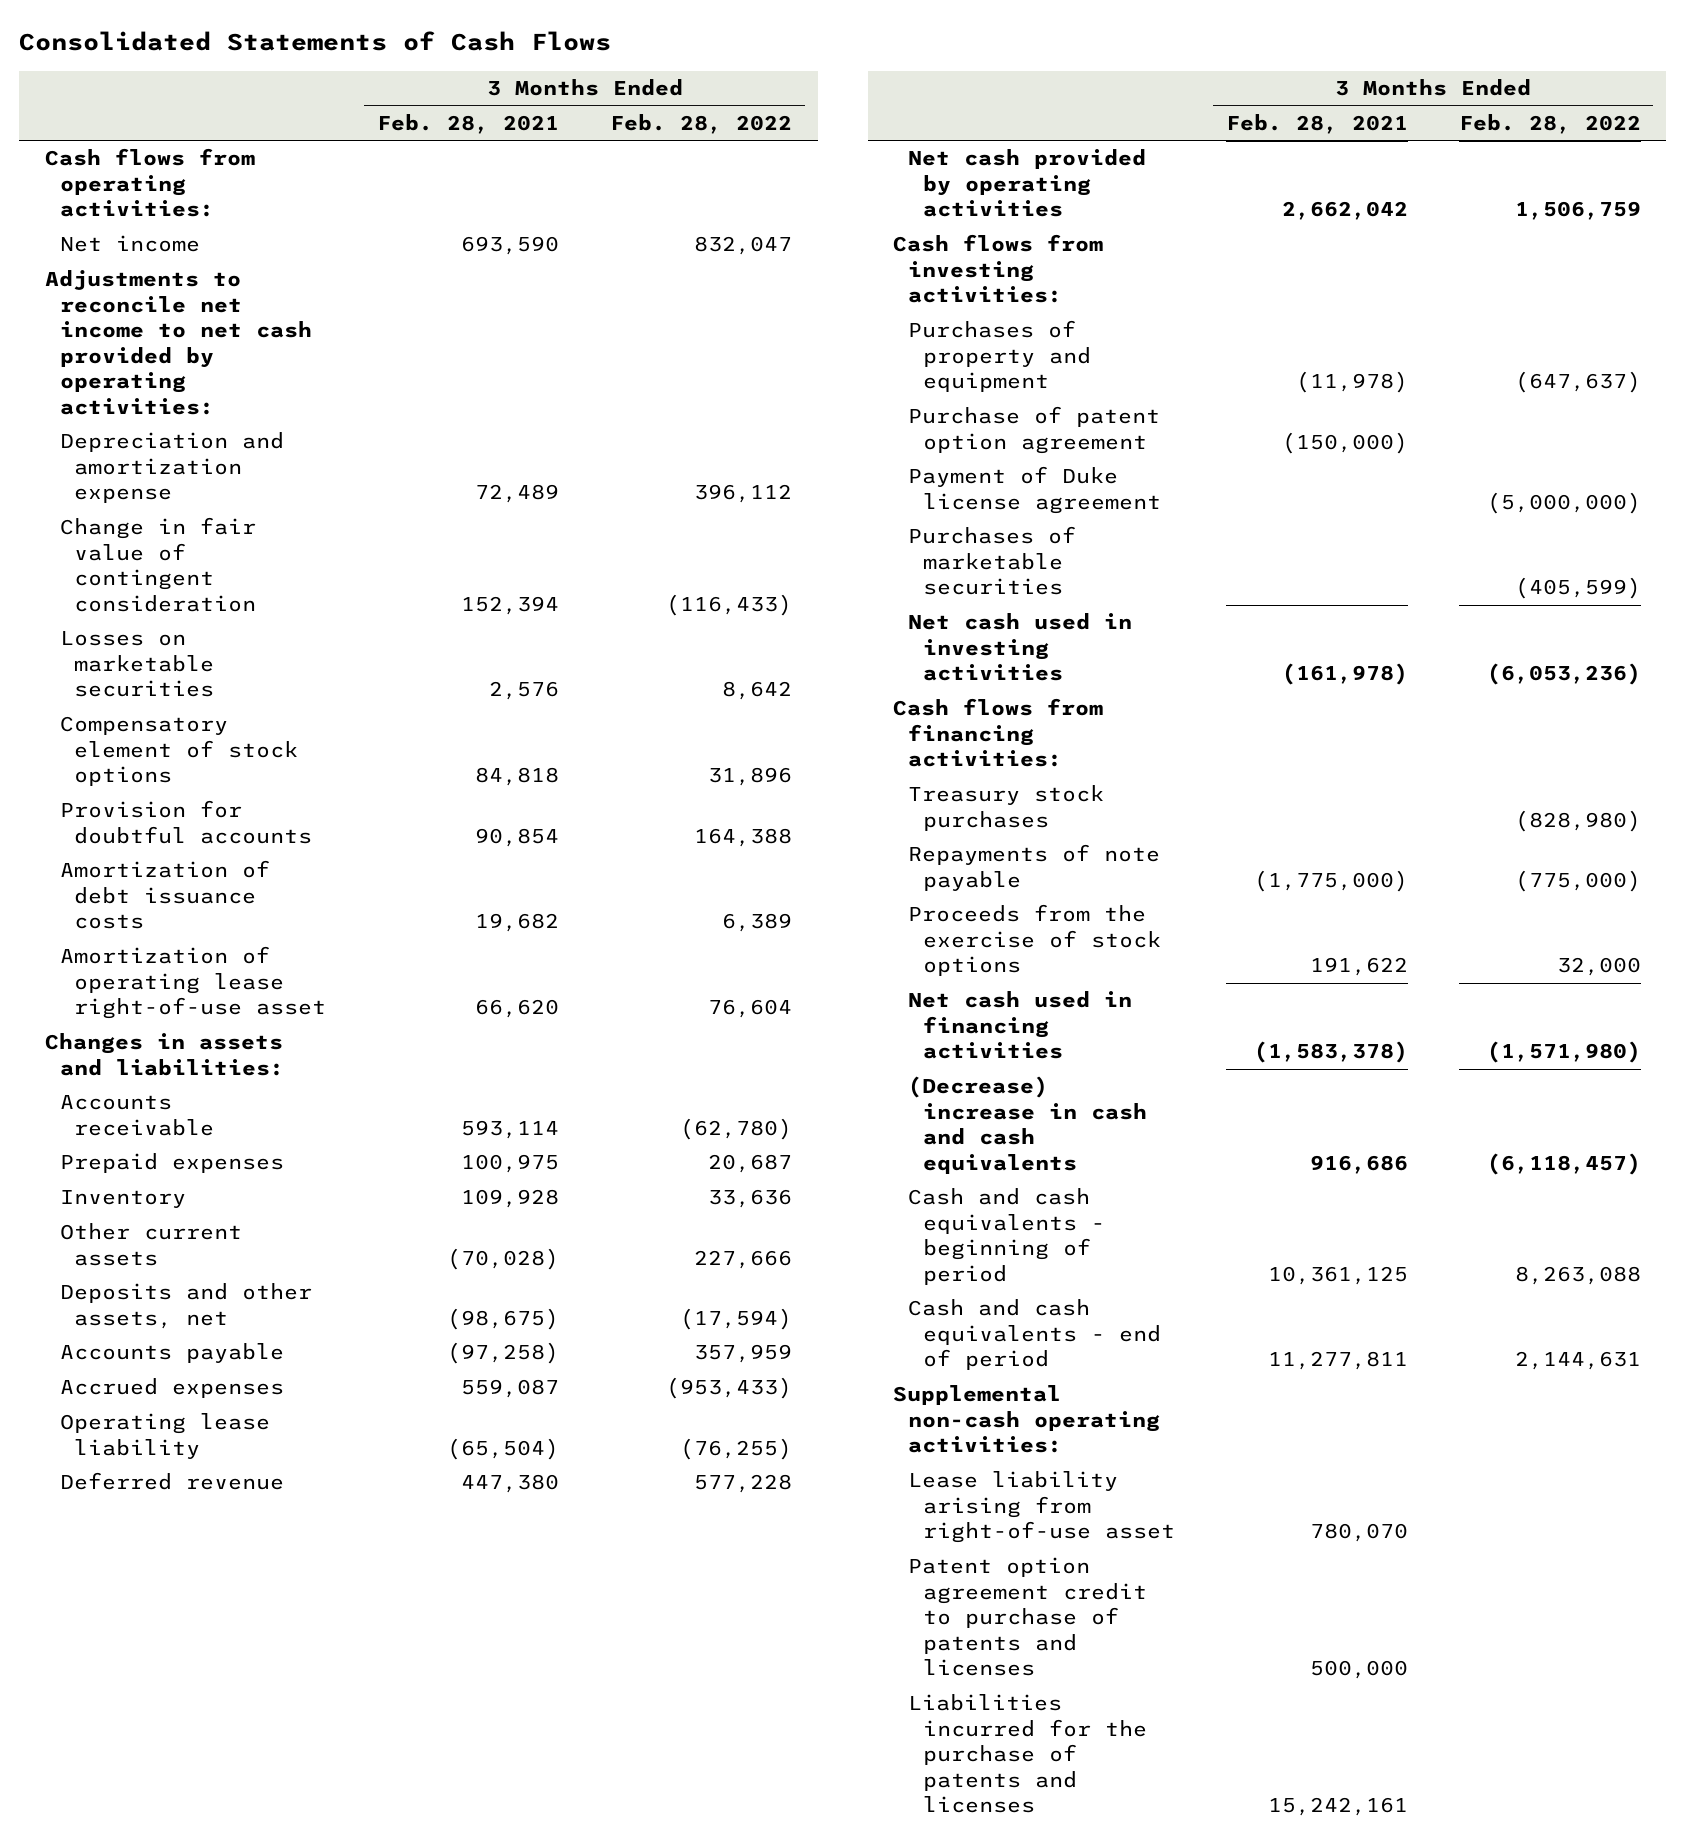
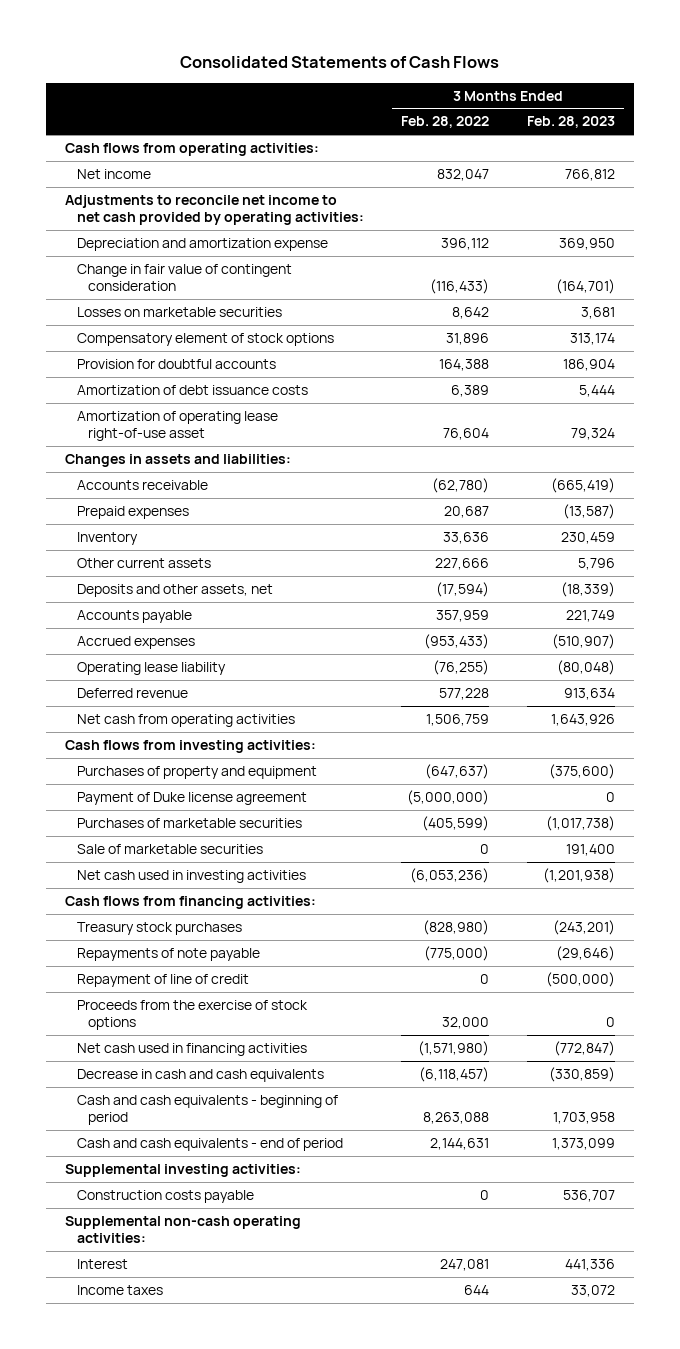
[377,113,560,134] Feb. 28, 2021 -> none
none -> [526,116,615,129] Feb. 28, 2023
[908,149,1147,218] Net cash provided by operating activities -> [76,714,295,728] Net cash from operating activities
[908,406,1161,454] Purchase of patent option agreement -> none
none -> [76,844,263,855] Sale of marketable securities
none -> [76,974,249,988] Repayment of line of credit
[908,1076,1147,1174] (Decrease) increase in cash and cash equivalents -> [76,1069,324,1083] Decrease in cash and cash equivalents
none -> [65,1164,302,1178] Supplemental investing activities:
none -> [76,1190,254,1204] Construction costs payable
[908,1471,1175,1544] Lease liability arising from right-of-use asset -> none
[908,1557,1147,1677] Patent option agreement credit to purchase of patents and licenses -> none
[908,1694,1147,1814] Liabilities incurred for the purchase of patents and licenses -> none
none -> [76,1259,128,1270] Interest
none -> [76,1285,163,1296] Income taxes

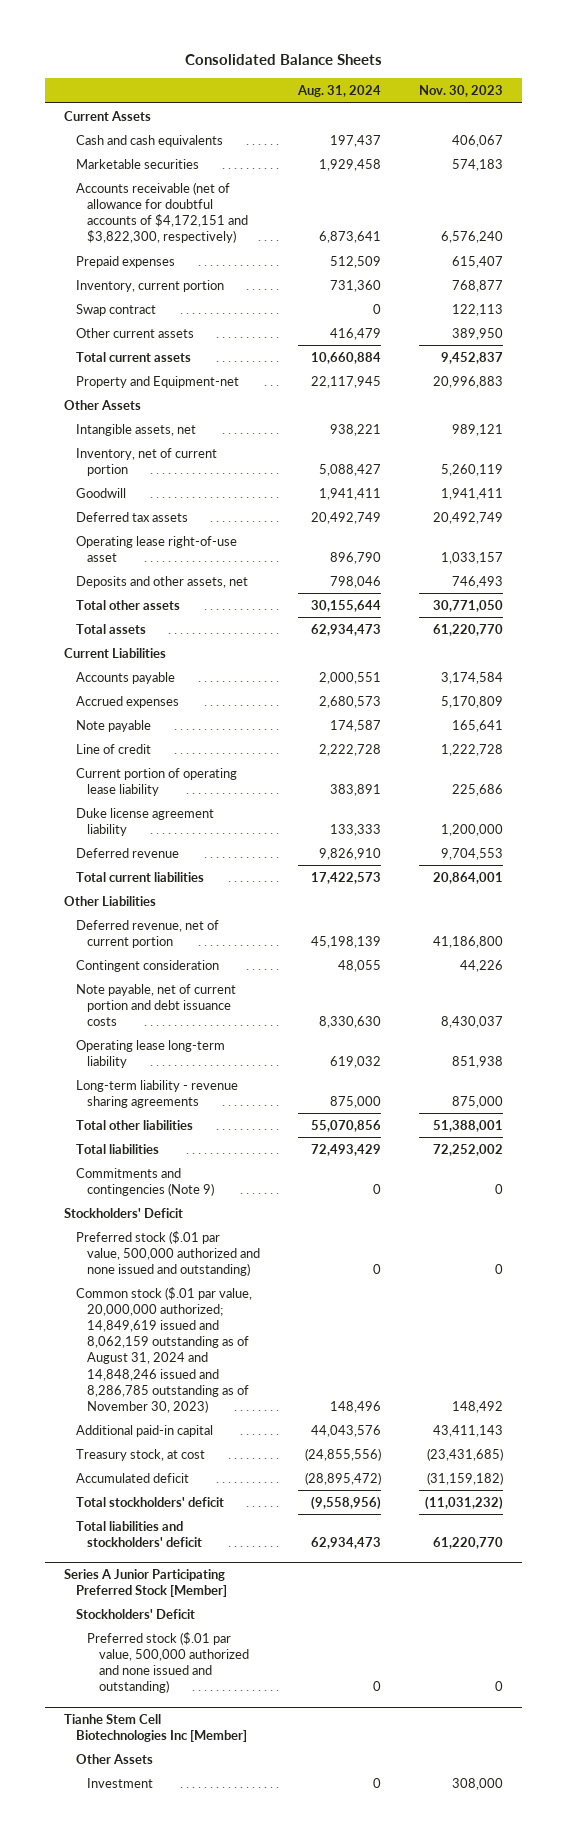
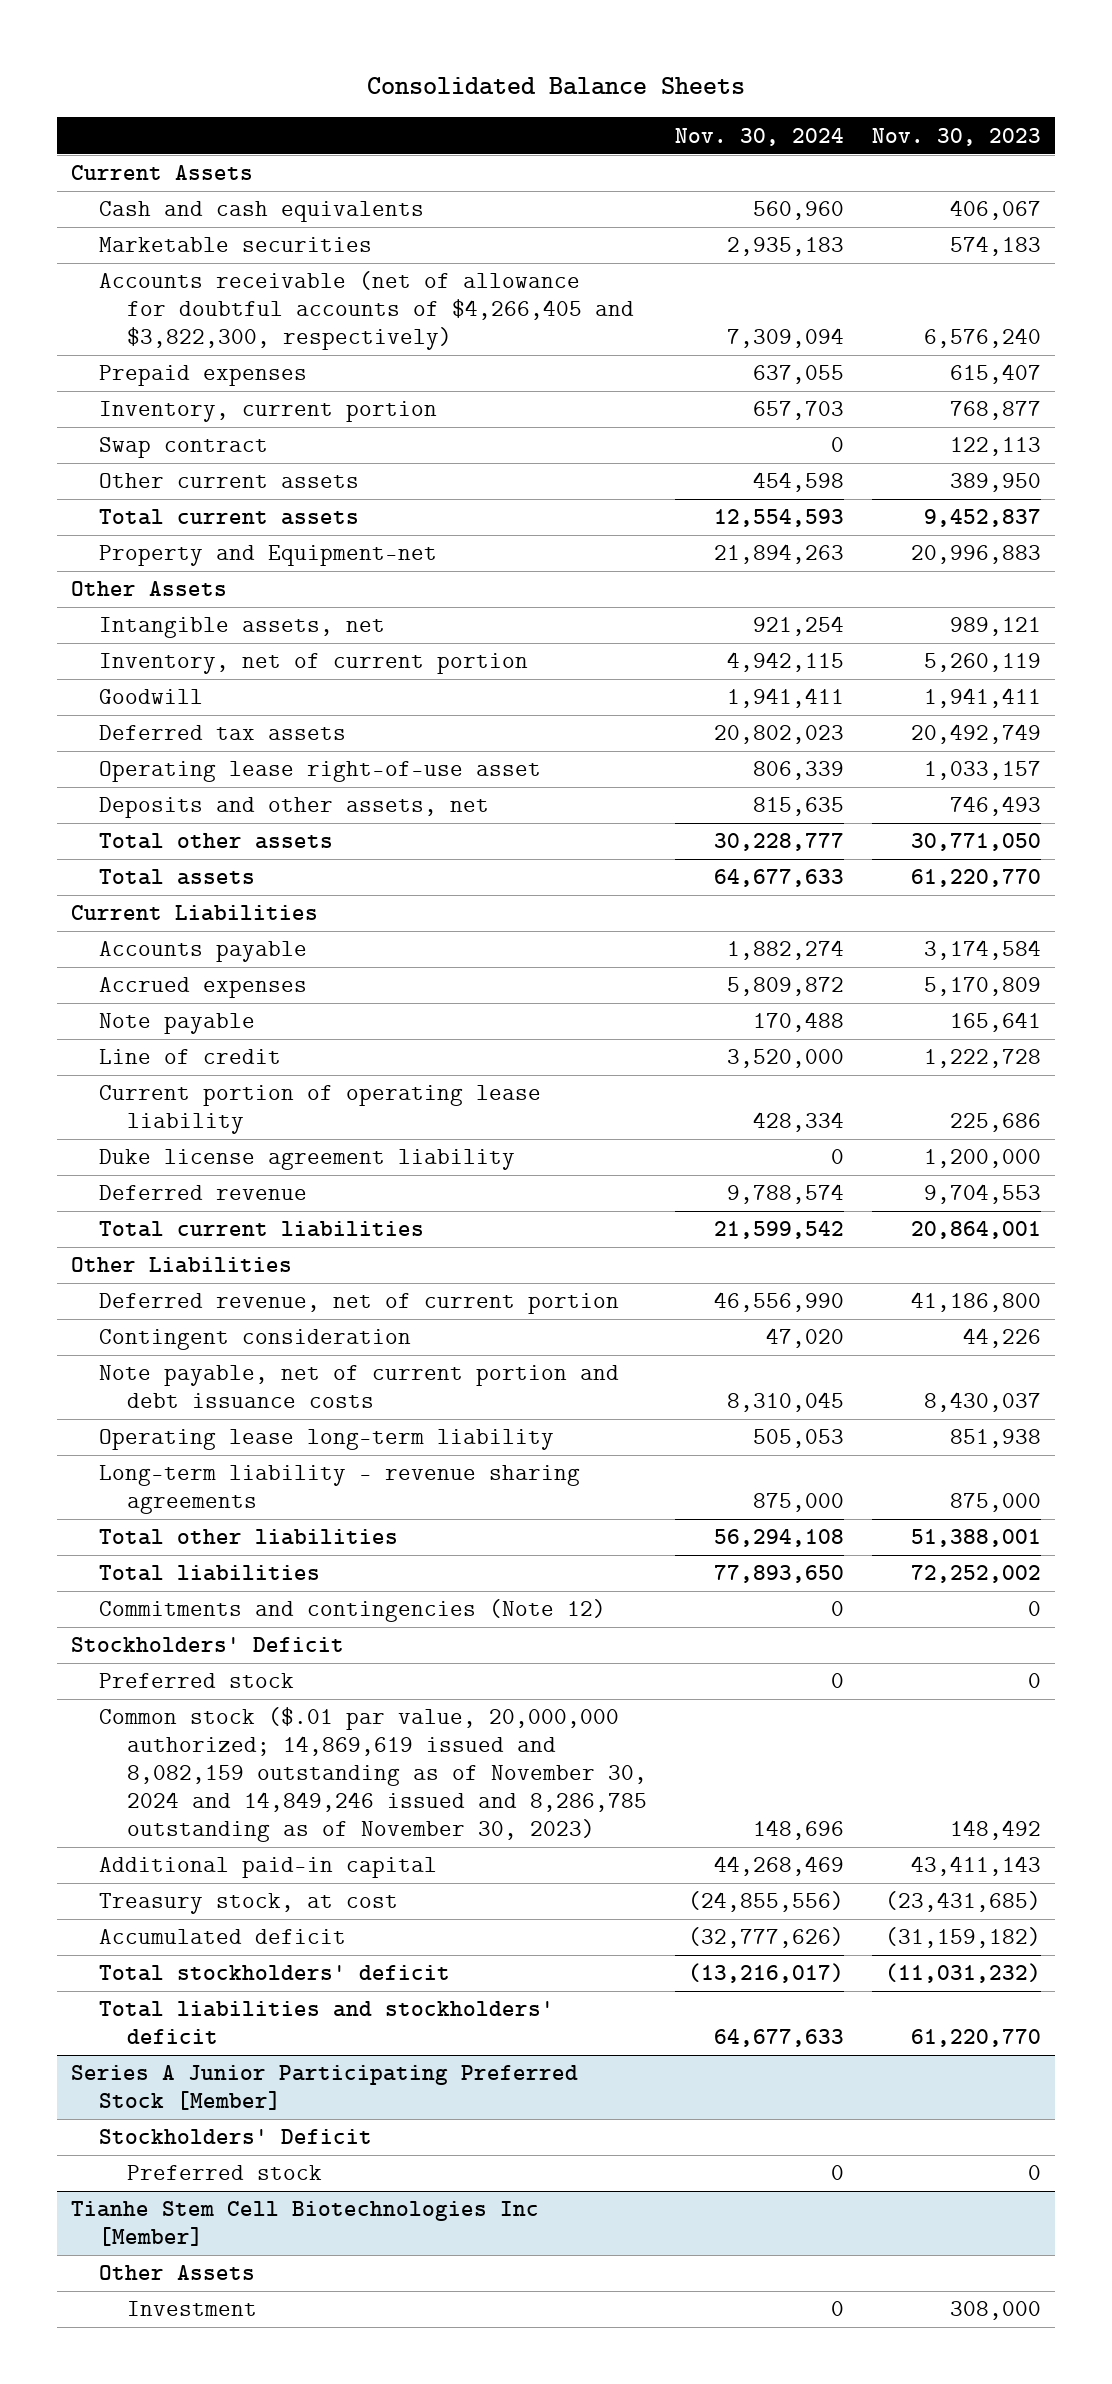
[297,85,382,98] Aug. 31, 2024 -> none
none -> [674,127,844,146] Nov. 30, 2024
[75,181,249,244] Accounts receivable (net of allowance for doubtful accounts of $4,172,151 and $3,822,300, respectively) -> [99,271,634,351] Accounts receivable (net of allowance for doubtful accounts of $4,266,405 and $3,822,300, respectively)
[75,1167,215,1196] Commitments and contingencies (Note 9) -> [99,1599,607,1623] Commitments and contingencies (Note 12)
[75,1230,261,1277] Preferred stock ($.01 par value, 500,000 authorized and none issued and outstanding) -> [99,1673,295,1689] Preferred stock
[75,1286,252,1413] Common stock ($.01 par value, 20,000,000 authorized; 14,849,619 issued and 8,062,159 outstanding as of August 31, 2024 and 14,848,246 issued and 8,286,785 outstanding as of November 30, 2023) -> [99,1707,647,1842] Common stock ($.01 par value, 20,000,000 authorized; 14,869,619 issued and 8,082,159 outstanding as of November 30, 2024 and 14,849,246 issued and 8,286,785 outstanding as of November 30, 2023)
[87,1631,250,1694] Preferred stock ($.01 par value, 500,000 authorized and none issued and outstanding) -> [126,2165,322,2181] Preferred stock

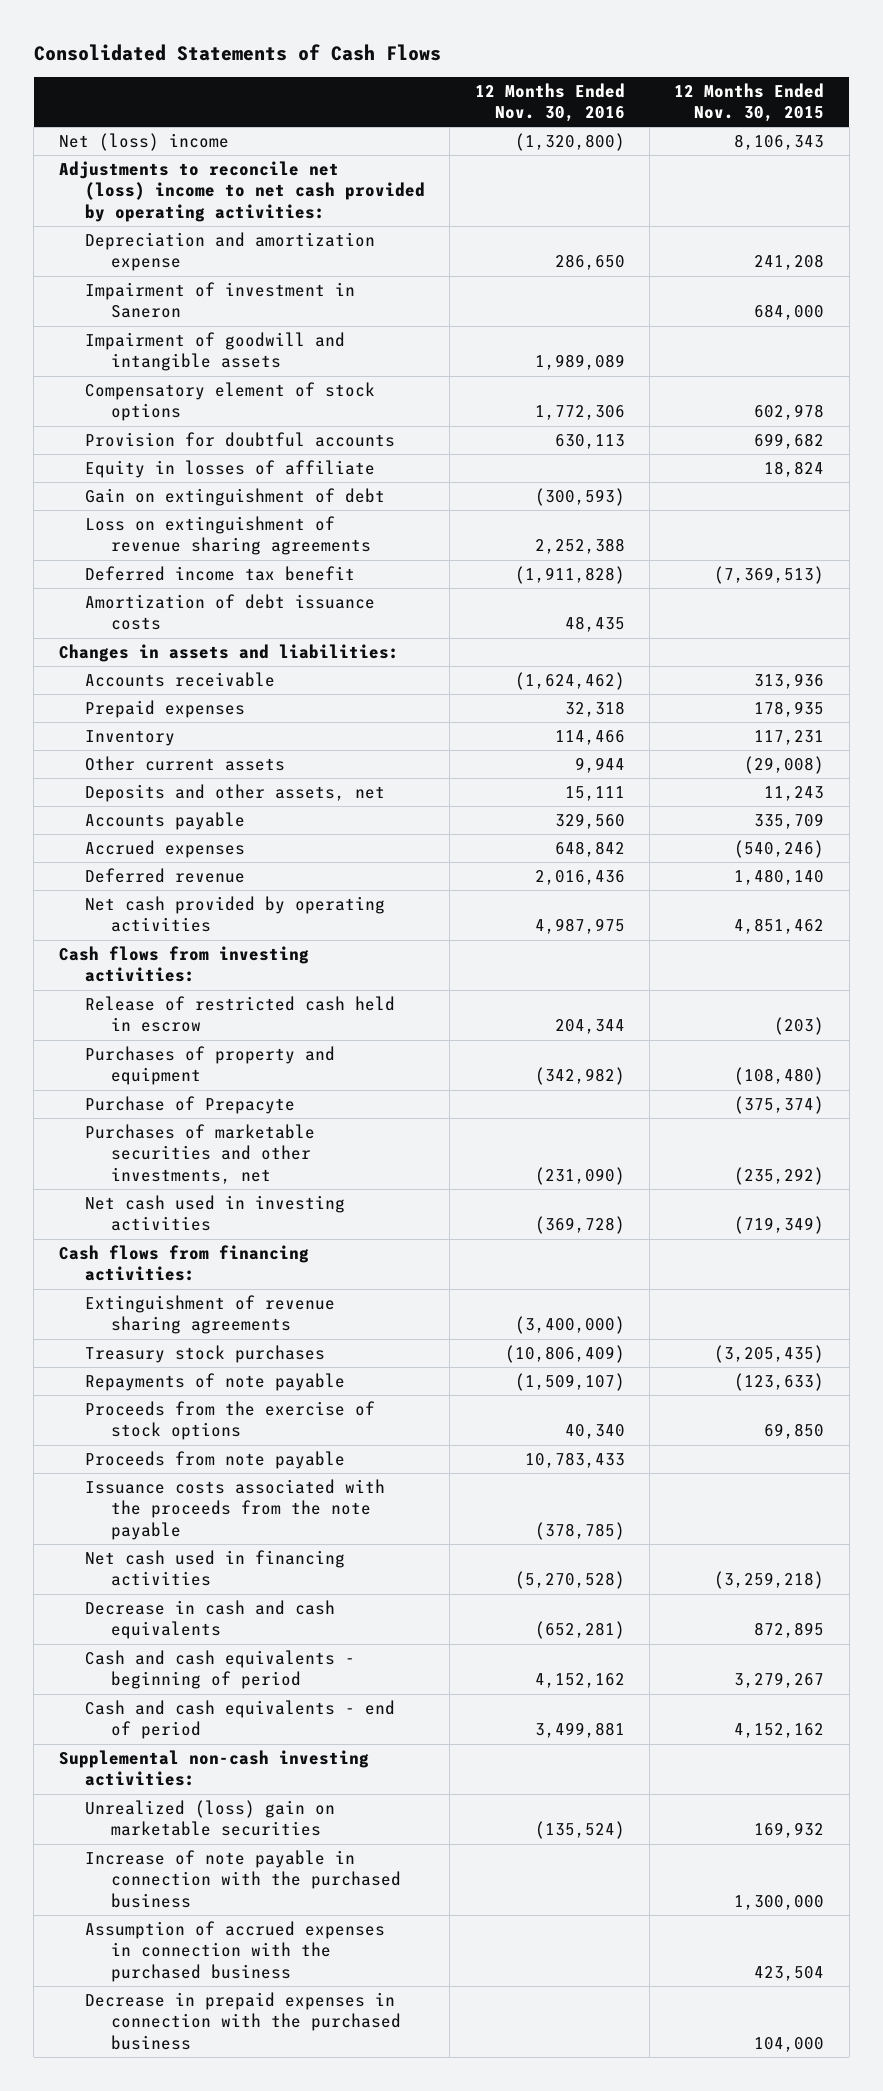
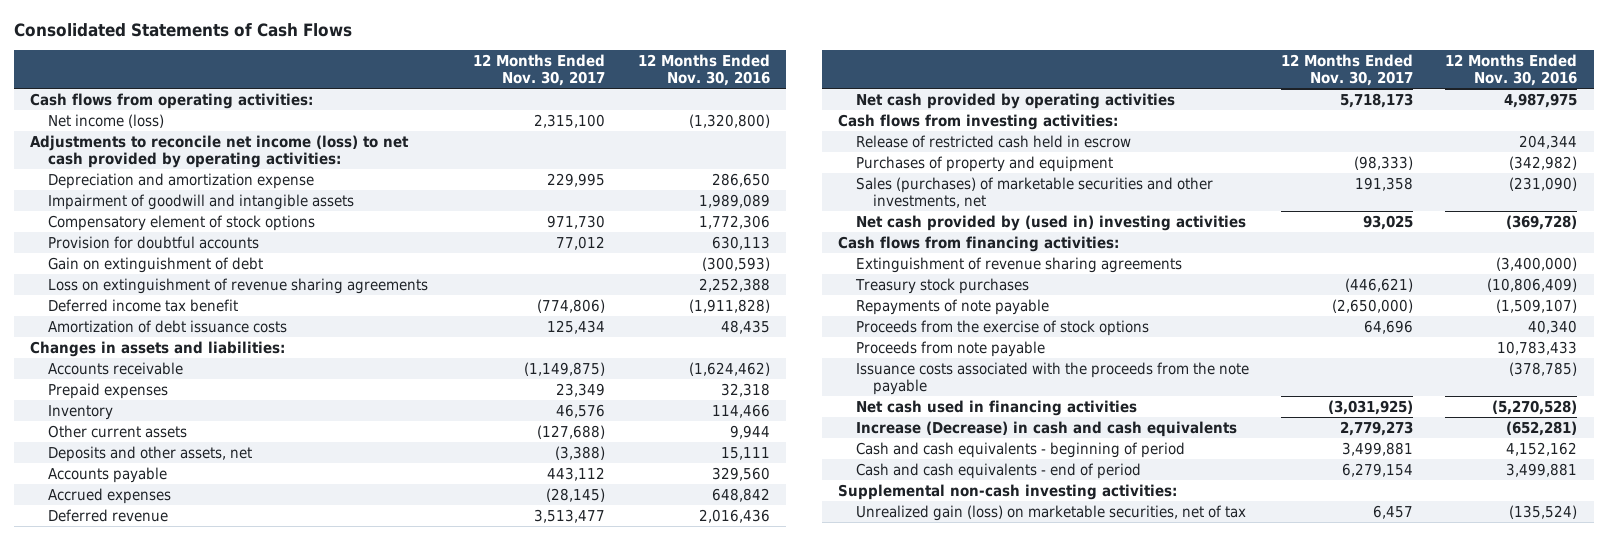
[674,82,825,122] 12 Months Ended Nov. 30, 2015 -> none
none -> [473,54,606,86] 12 Months Ended Nov. 30, 2017
none -> [29,92,313,109] Cash flows from operating activities:
[58,133,229,152] Net (loss) income -> [47,113,164,128] Net income (loss)
[58,161,425,222] Adjustments to reconcile net (loss) income to net cash provided by operating activities: -> [29,134,409,168] Adjustments to reconcile net income (loss) to net cash provided by operating activities:
[84,282,355,319] Impairment of investment in Saneron -> none
[84,460,375,479] Equity in losses of affiliate -> none
[84,1096,295,1115] Purchase of Prepacyte -> none
[84,1124,315,1184] Purchases of marketable securities and other investments, net -> [855,176,1213,208] Sales (purchases) of marketable securities and other investments, net
[84,1195,345,1232] Net cash used in investing activities -> [855,214,1246,231] Net cash provided by (used in) investing activities
[84,1600,335,1640] Decrease in cash and cash equivalents -> [855,420,1237,437] Increase (Decrease) in cash and cash equivalents
[84,1850,402,1908] Increase of note payable in connection with the purchased business -> none
[84,1921,385,1982] Assumption of accrued expenses in connection with the purchased business -> none
[84,1992,402,2050] Decrease in prepaid expenses in connection with the purchased business -> none
[84,1800,335,1837] Unrealized (loss) gain on marketable securities -> [855,504,1246,521] Unrealized gain (loss) on marketable securities, net of tax

